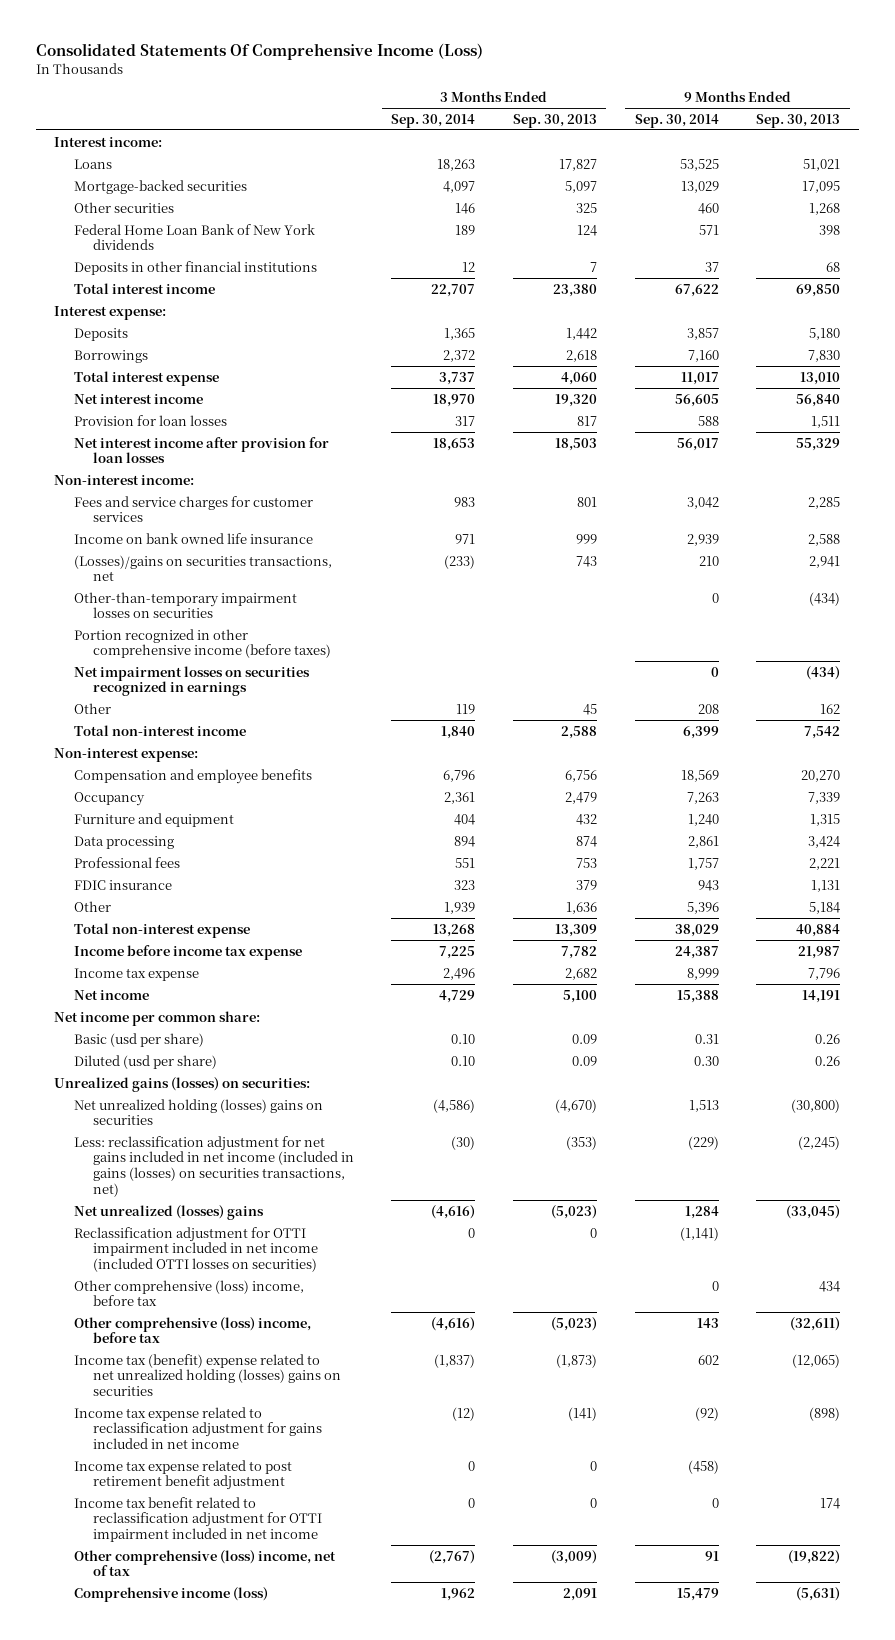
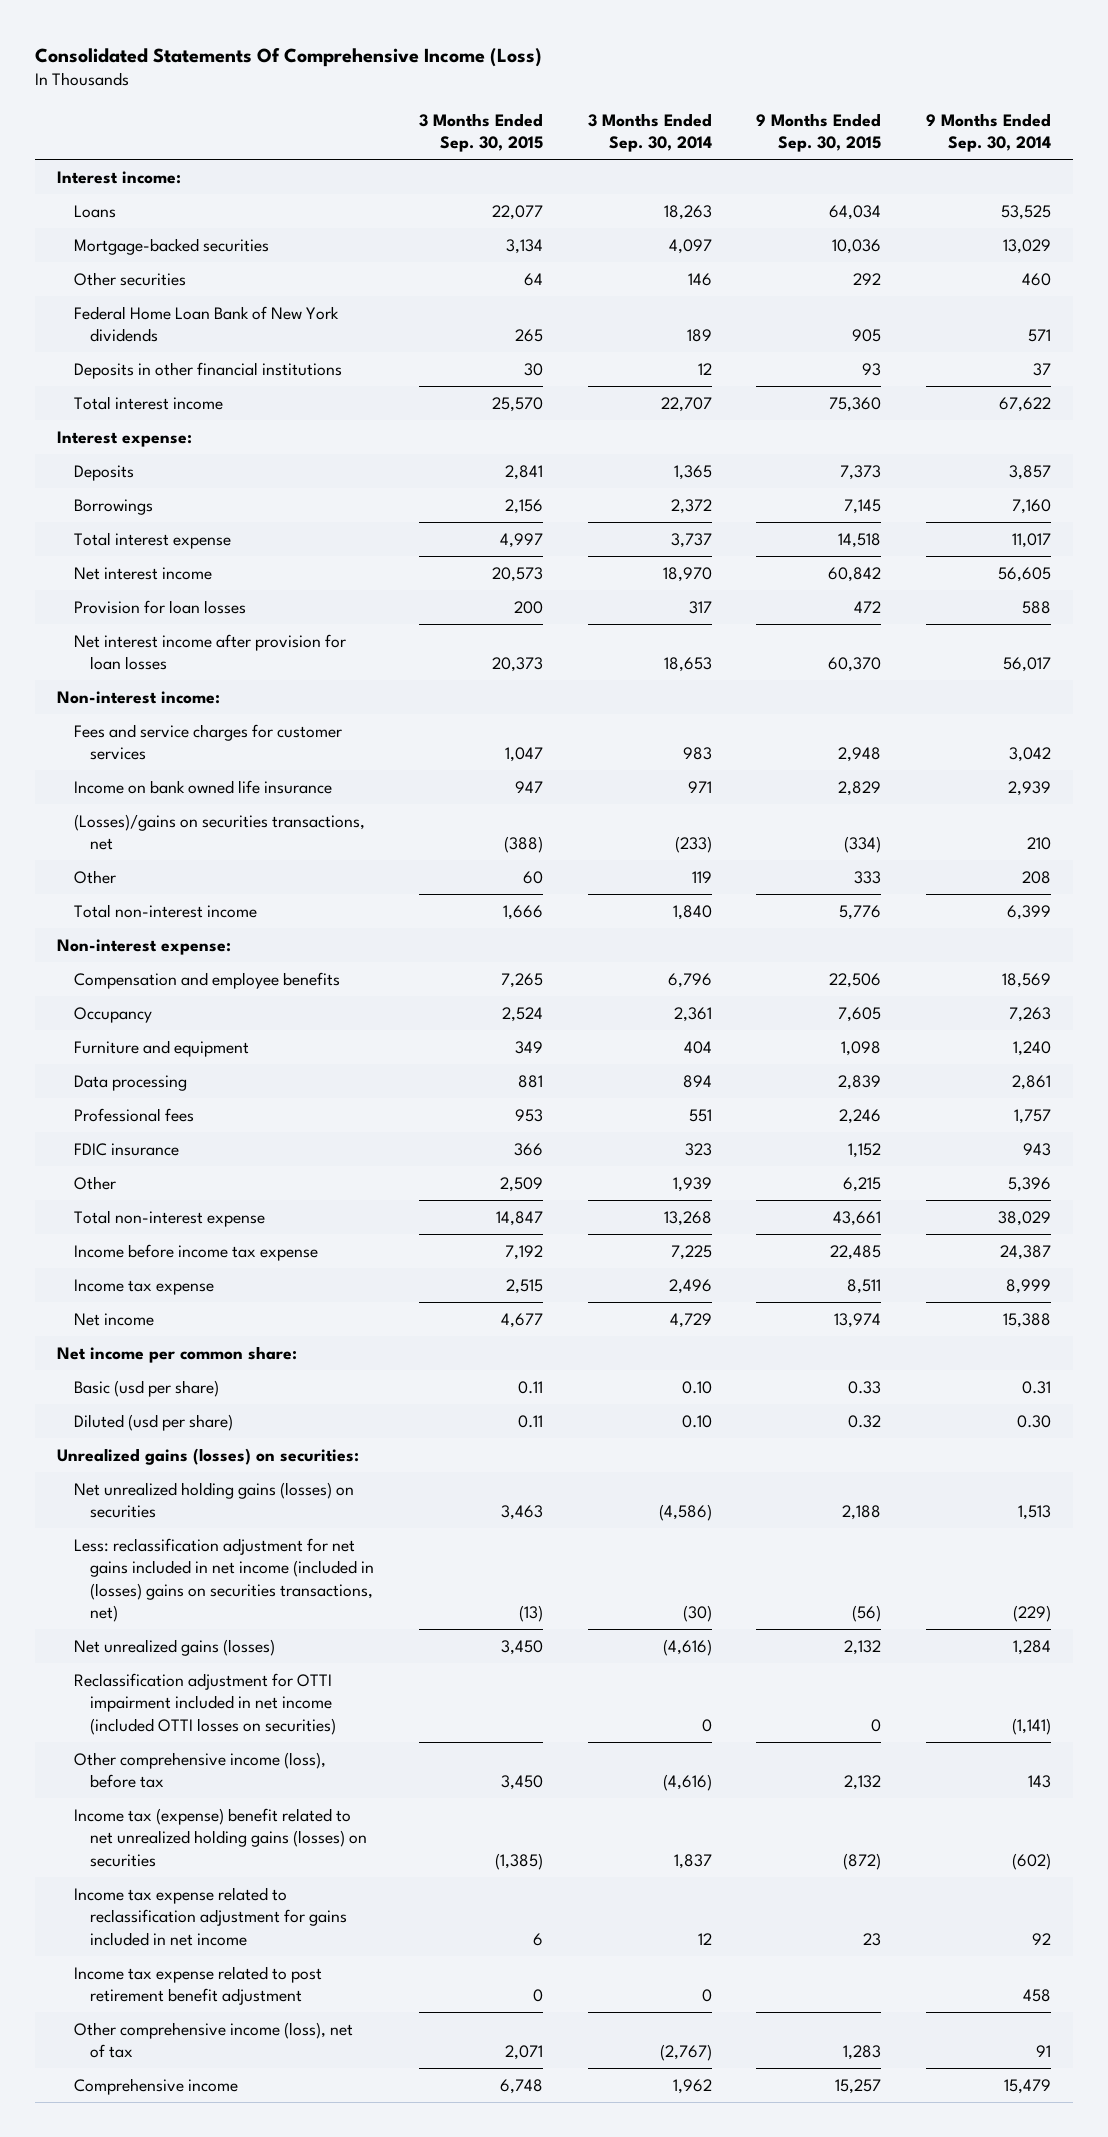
[513,113,598,128] Sep. 30, 2013 -> none
[756,113,841,128] Sep. 30, 2013 -> none
none -> [418,112,543,153] 3 Months Ended Sep. 30, 2015
none -> [756,112,882,153] 9 Months Ended Sep. 30, 2015
[73,591,297,619] Other-than-temporary impairment losses on securities -> none
[73,628,331,659] Portion recognized in other comprehensive income (before taxes) -> none
[73,665,310,697] Net impairment losses on securities recognized in earnings -> none
[73,1098,323,1126] Net unrealized holding (losses) gains on securities -> [73,1481,354,1519] Net unrealized holding gains (losses) on securities
[73,1135,354,1197] Less: reclassification adjustment for net gains included in net income (included in gains (losses) on securities transactions, net) -> [73,1537,375,1622] Less: reclassification adjustment for net gains included in net income (included in (losses) gains on securities transactions, net)
[73,1204,264,1220] Net unrealized (losses) gains -> [73,1638,275,1656] Net unrealized gains (losses)
[73,1279,304,1307] Other comprehensive (loss) income, before tax -> none
[73,1496,322,1543] Income tax benefit related to reclassification adjustment for OTTI impairment included in net income -> none
[73,1316,311,1344] Other comprehensive (loss) income, before tax -> [73,1751,326,1789] Other comprehensive income (loss), before tax
[73,1353,341,1397] Income tax (benefit) expense related to net unrealized holding (losses) gains on securities -> [73,1807,368,1867] Income tax (expense) benefit related to net unrealized holding gains (losses) on securities
[434,1353,476,1368] (1,837) -> [673,1853,712,1869] 1,837
[697,1354,719,1365] 602 -> [1012,1852,1052,1870] (602)
[452,1406,476,1421] (12) -> [697,1932,712,1945] 12
[694,1406,719,1421] (92) -> [1032,1932,1052,1945] 92
[687,1459,719,1474] (458) -> [1023,1989,1052,2003] 458
[73,1549,336,1577] Other comprehensive (loss) income, net of tax -> [73,2021,353,2059] Other comprehensive income (loss), net of tax
[73,1586,268,1602] Comprehensive income (loss) -> [73,2077,238,2095] Comprehensive income

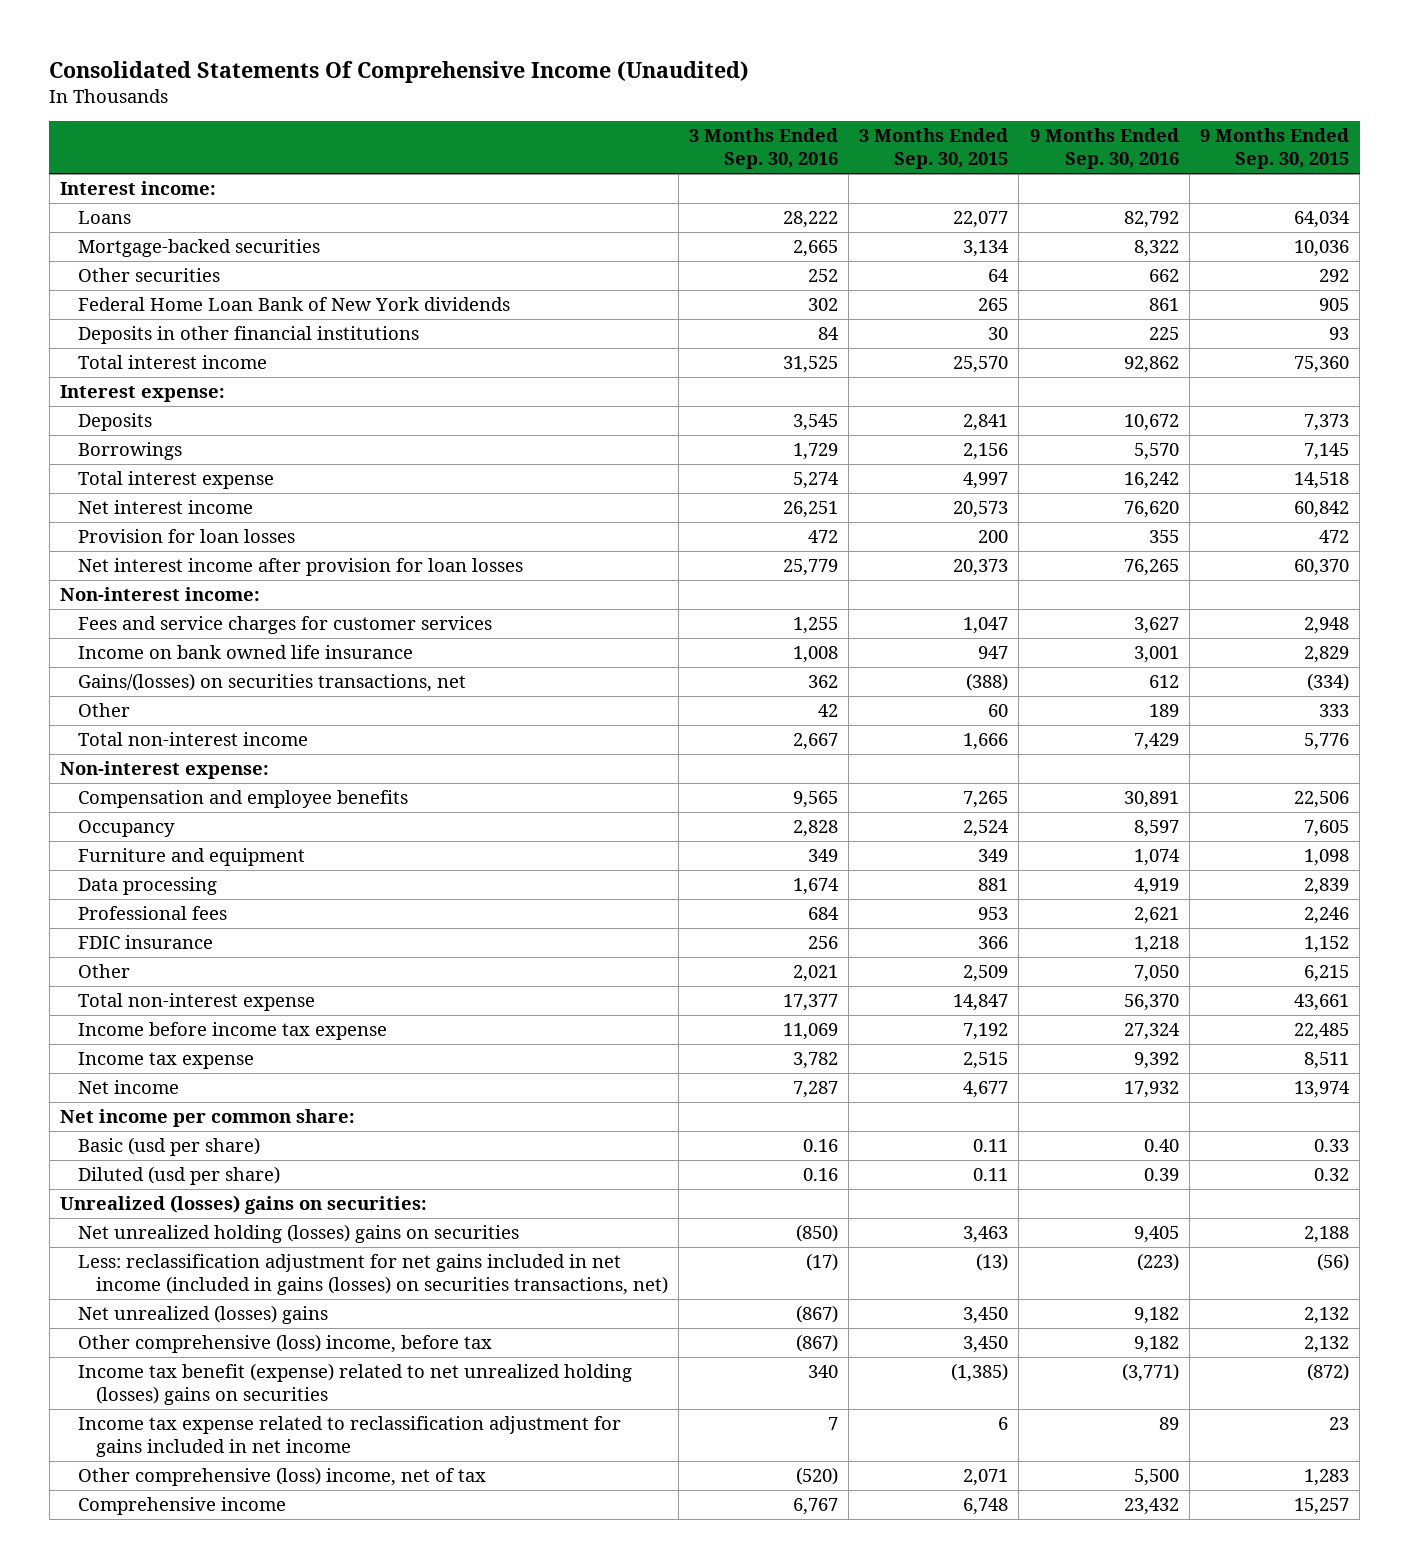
[34,47,542,67] Consolidated Statements Of Comprehensive Income (Loss) -> [49,60,750,83] Consolidated Statements Of Comprehensive Income (Unaudited)
[587,112,712,153] 3 Months Ended Sep. 30, 2014 -> none
[926,112,1052,153] 9 Months Ended Sep. 30, 2014 -> none
none -> [689,128,839,170] 3 Months Ended Sep. 30, 2016
none -> [1029,128,1179,170] 9 Months Ended Sep. 30, 2016
[73,813,365,851] (Losses)/gains on securities transactions, net -> [77,672,466,692] Gains/(losses) on securities transactions, net
[73,1672,337,1735] Reclassification adjustment for OTTI impairment included in net income (included OTTI losses on securities) -> none
[56,1447,359,1465] Unrealized gains (losses) on securities: -> [59,1194,427,1214] Unrealized (losses) gains on securities:
[73,1481,354,1519] Net unrealized holding gains (losses) on securities -> [77,1223,519,1243] Net unrealized holding (losses) gains on securities
[73,1537,375,1622] Less: reclassification adjustment for net gains included in net income (included in (losses) gains on securities transactions, net) -> [77,1253,668,1295] Less: reclassification adjustment for net gains included in net income (included in gains (losses) on securities transactions, net)
[73,1638,275,1656] Net unrealized gains (losses) -> [77,1304,328,1324] Net unrealized (losses) gains
[73,1751,326,1789] Other comprehensive income (loss), before tax -> [77,1333,492,1353] Other comprehensive (loss) income, before tax
[73,1807,368,1867] Income tax (expense) benefit related to net unrealized holding gains (losses) on securities -> [77,1362,632,1405] Income tax benefit (expense) related to net unrealized holding (losses) gains on securities
[73,1965,322,2006] Income tax expense related to post retirement benefit adjustment -> none
[73,2021,353,2059] Other comprehensive income (loss), net of tax -> [77,1466,486,1486] Other comprehensive (loss) income, net of tax

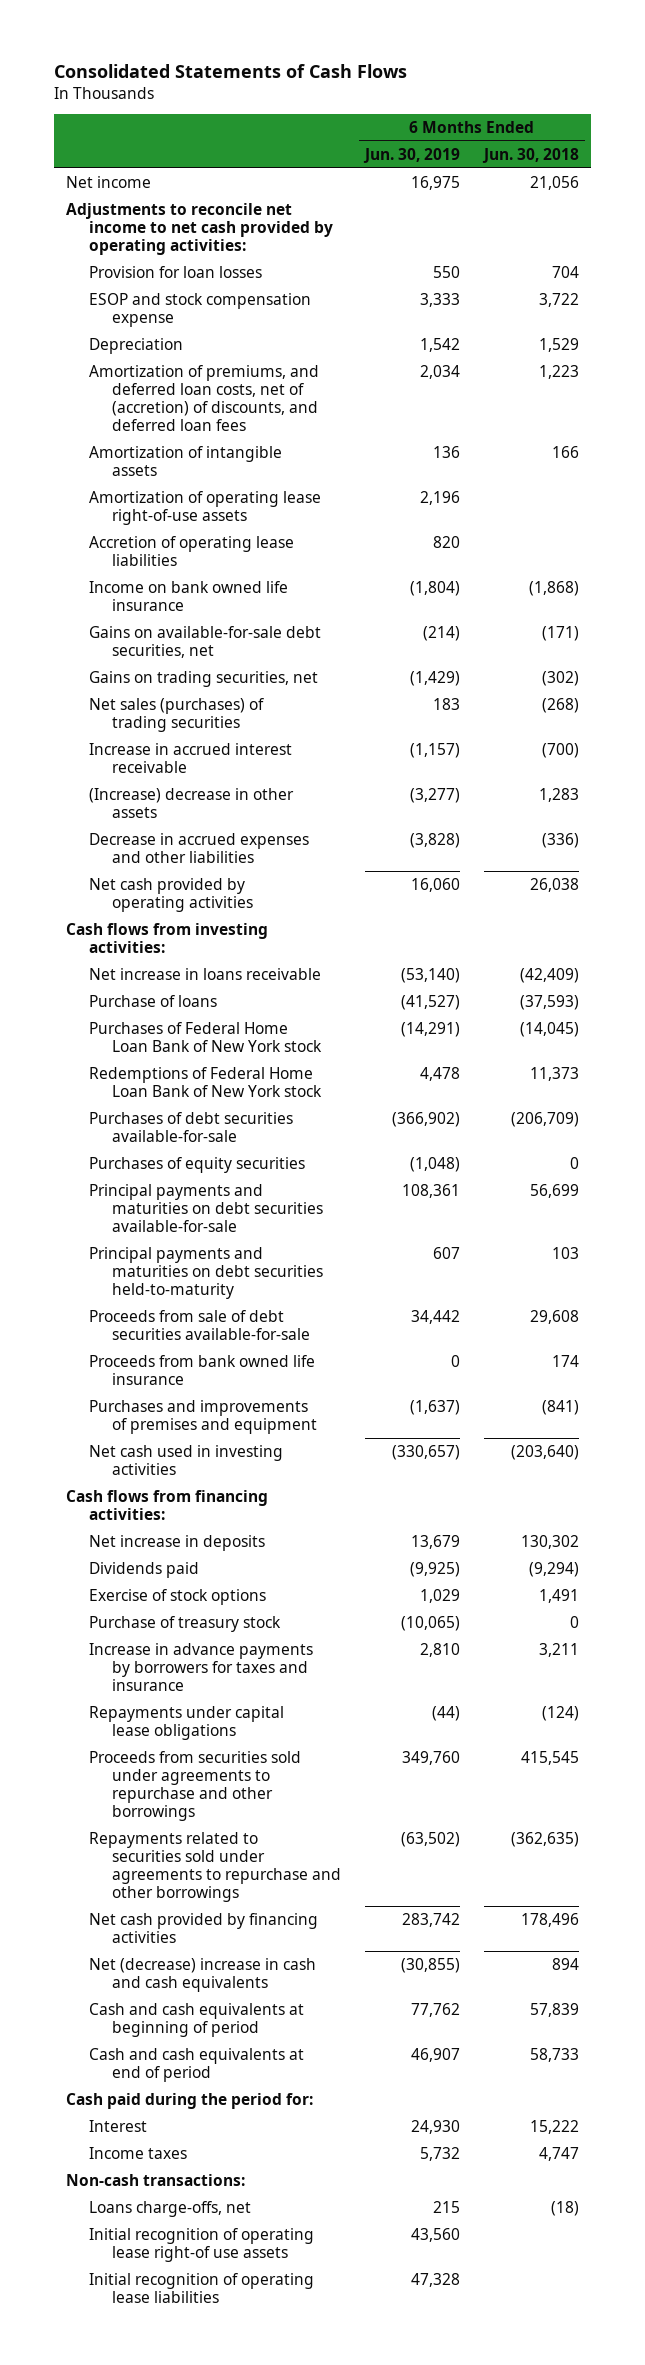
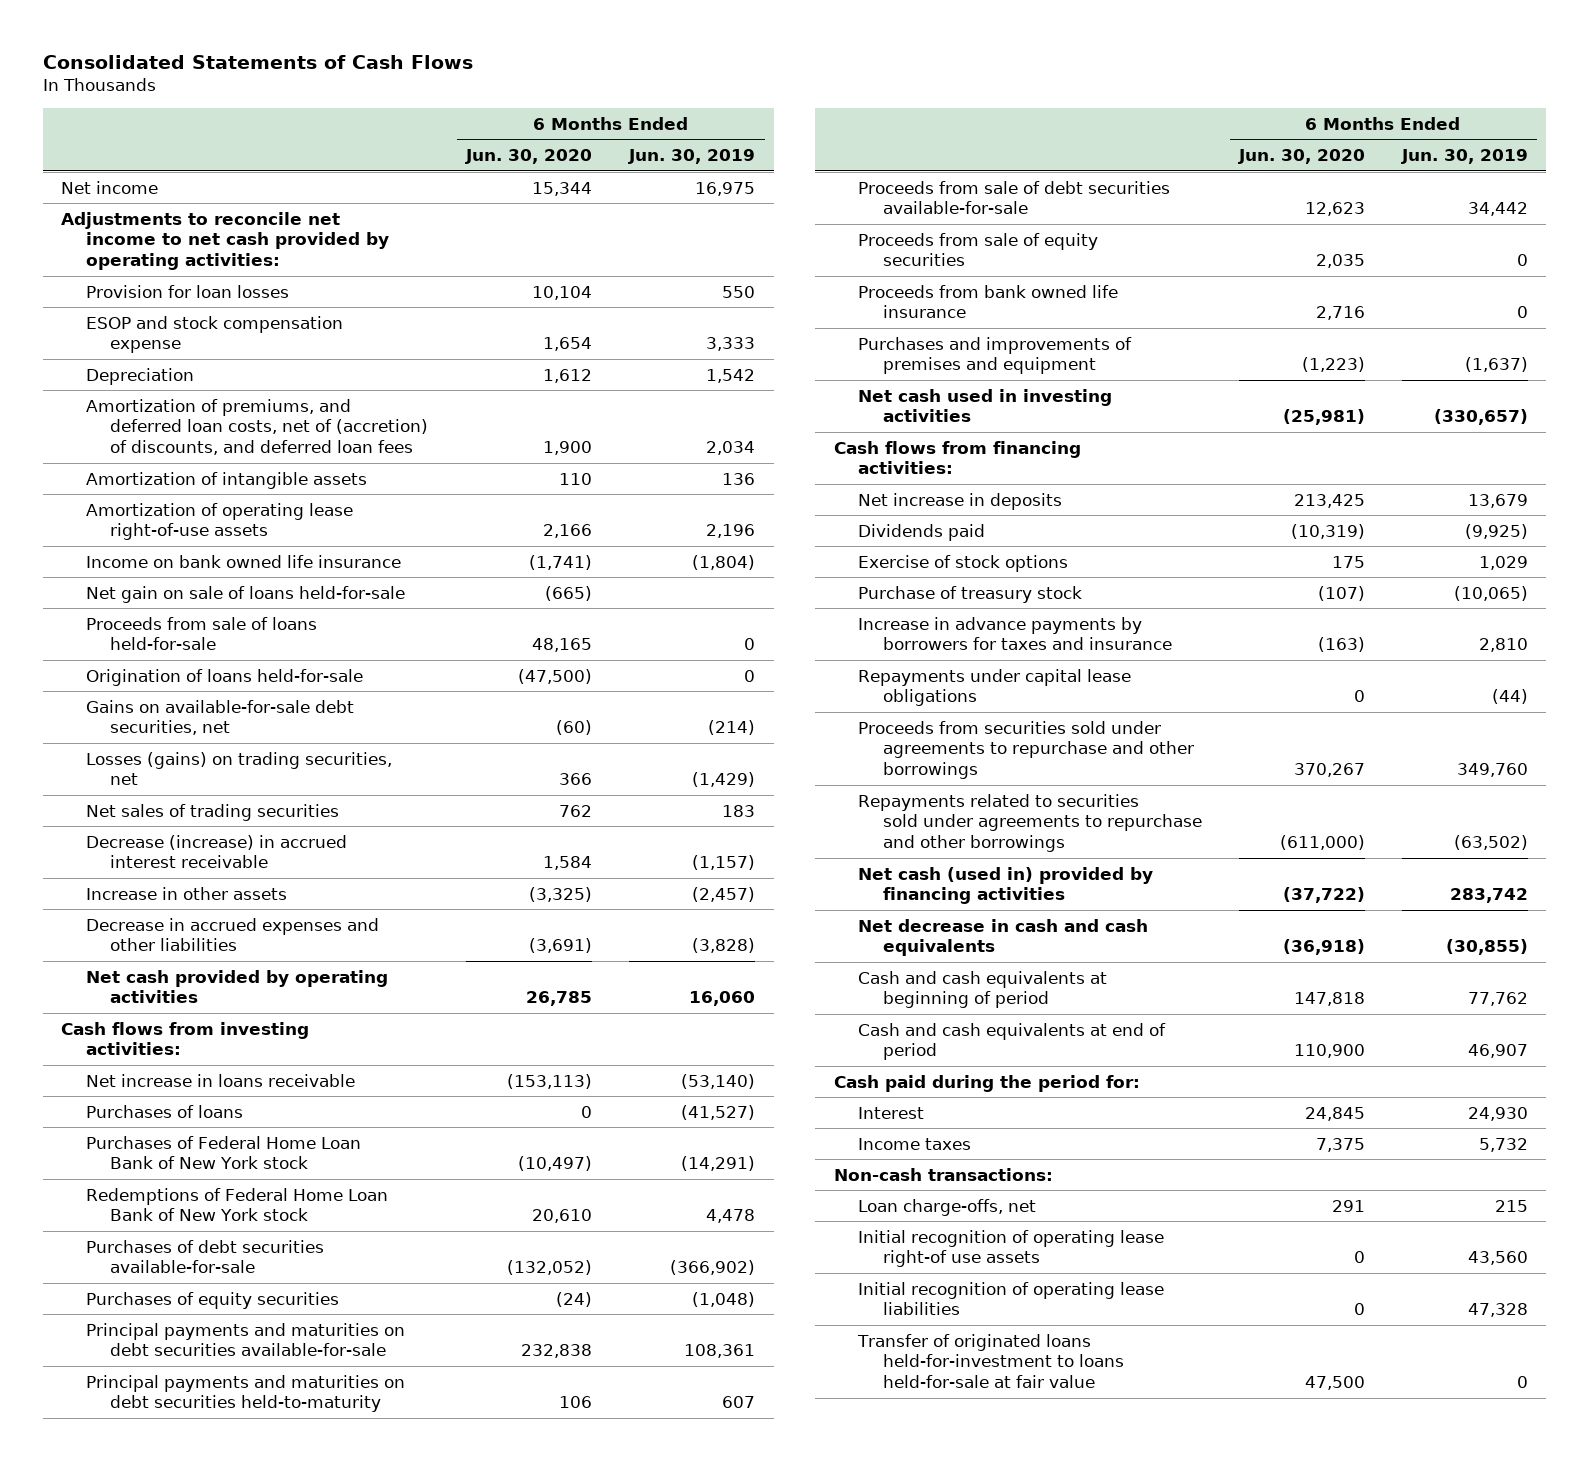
[481,147,579,163] Jun. 30, 2018 -> none
none -> [465,149,593,165] Jun. 30, 2020
[88,536,294,567] Accretion of operating lease liabilities -> none
none -> [85,585,405,603] Net gain on sale of loans held-for-sale
none -> [85,616,317,651] Proceeds from sale of loans held-for-sale
none -> [85,668,363,686] Origination of loans held-for-sale
[88,671,318,688] Gains on trading securities, net -> [85,751,392,786] Losses (gains) on trading securities, net
[88,698,264,733] Net sales (purchases) of trading securities -> [85,803,339,821] Net sales of trading securities
[88,743,292,774] Increase in accrued interest receivable -> [85,834,347,869] Decrease (increase) in accrued interest receivable
[88,788,294,819] (Increase) decrease in other assets -> [85,886,287,900] Increase in other assets
[409,788,460,804] (3,277) -> [692,886,756,902] (2,457)
[88,995,217,1008] Purchase of loans -> [85,1104,243,1118] Purchases of loans
none -> [858,232,1099,267] Proceeds from sale of equity securities
[88,1913,318,1944] Net cash provided by financing activities -> [858,866,1154,905] Net cash (used in) provided by financing activities
[88,1958,316,1993] Net (decrease) increase in cash and cash equivalents -> [858,918,1149,957] Net decrease in cash and cash equivalents
[88,2201,251,2218] Loans charge-offs, net -> [858,1198,1037,1216] Loan charge-offs, net
none -> [857,1333,1124,1389] Transfer of originated loans held-for-investment to loans held-for-sale at fair value

